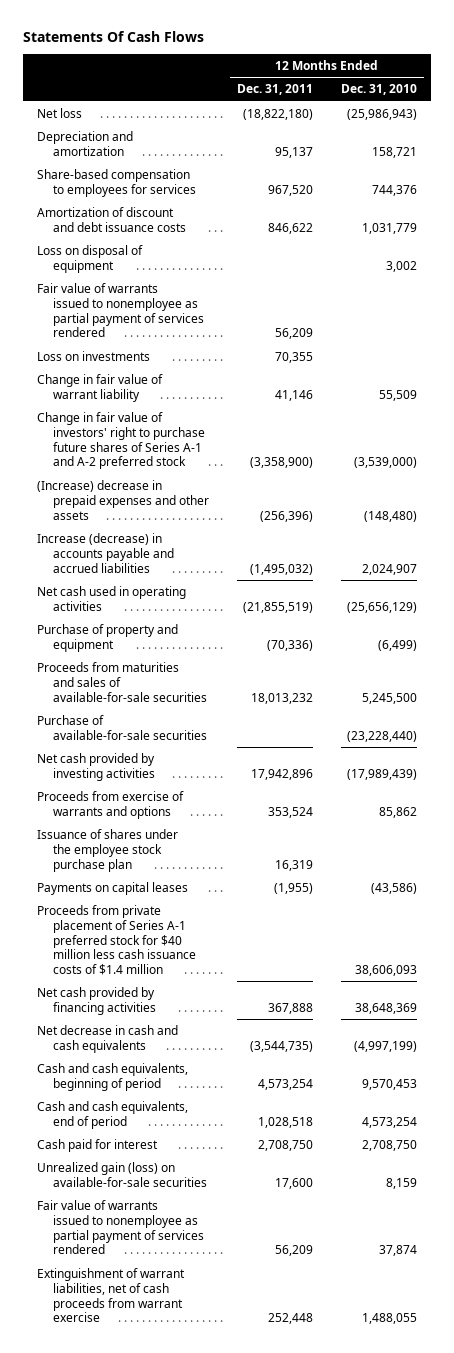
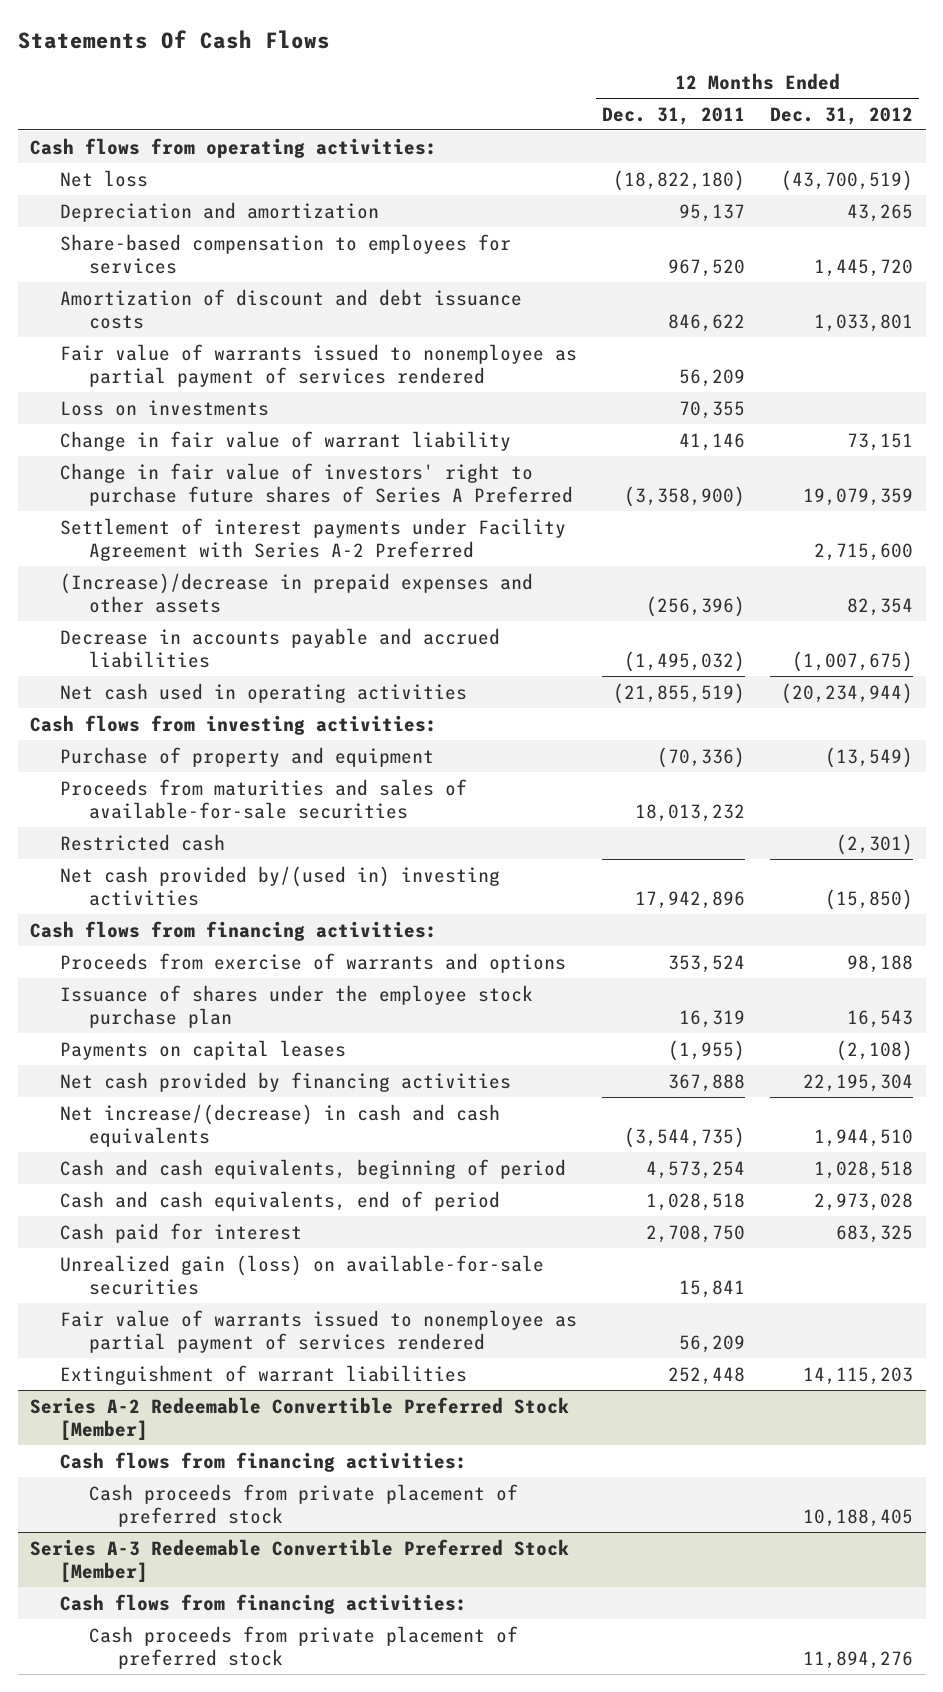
[341,84,418,96] Dec. 31, 2010 -> none
none -> [770,106,914,125] Dec. 31, 2012
none -> [30,137,438,158] Cash flows from operating activities:
[36,245,143,273] Loss on disposal of equipment -> none
[36,412,206,470] Change in fair value of investors' right to purchase future shares of Series A-1 and A-2 preferred stock -> [59,462,573,506] Change in fair value of investors' right to purchase future shares of Series A Preferred
none -> [59,517,566,561] Settlement of interest payments under Facility Agreement with Series A-2 Preferred
[36,480,210,520] (Increase) decrease in prepaid expenses and other assets -> [59,572,533,613] (Increase)/decrease in prepaid expenses and other assets
[36,533,175,573] Increase (decrease) in accounts payable and accrued liabilities -> [59,627,500,668] Decrease in accounts payable and accrued liabilities
none -> [30,714,438,735] Cash flows from investing activities:
[36,715,208,740] Purchase of available-for-sale securities -> none
none -> [59,833,225,851] Restricted cash
[36,753,156,781] Net cash provided by investing activities -> [59,865,500,906] Net cash provided by/(used in) investing activities
none -> [30,920,438,941] Cash flows from financing activities:
[36,905,197,976] Proceeds from private placement of Series A-1 preferred stock for $40 million less cash issuance costs of $1.4 million -> none
[36,1025,178,1053] Net decrease in cash and cash equivalents -> [59,1103,500,1147] Net increase/(decrease) in cash and cash equivalents
[275,1177,314,1189] 17,600 -> [678,1279,745,1298] 15,841
[36,1268,185,1323] Extinguishment of warrant liabilities, net of cash proceeds from warrant exercise -> [59,1364,467,1385] Extinguishment of warrant liabilities
none -> [30,1396,570,1440] Series A-2 Redeemable Convertible Preferred Stock [Member]
none -> [59,1451,467,1472] Cash flows from financing activities:
none -> [88,1483,518,1527] Cash proceeds from private placement of preferred stock
none -> [30,1538,570,1582] Series A-3 Redeemable Convertible Preferred Stock [Member]
none -> [59,1593,467,1614] Cash flows from financing activities:
none -> [88,1625,518,1669] Cash proceeds from private placement of preferred stock

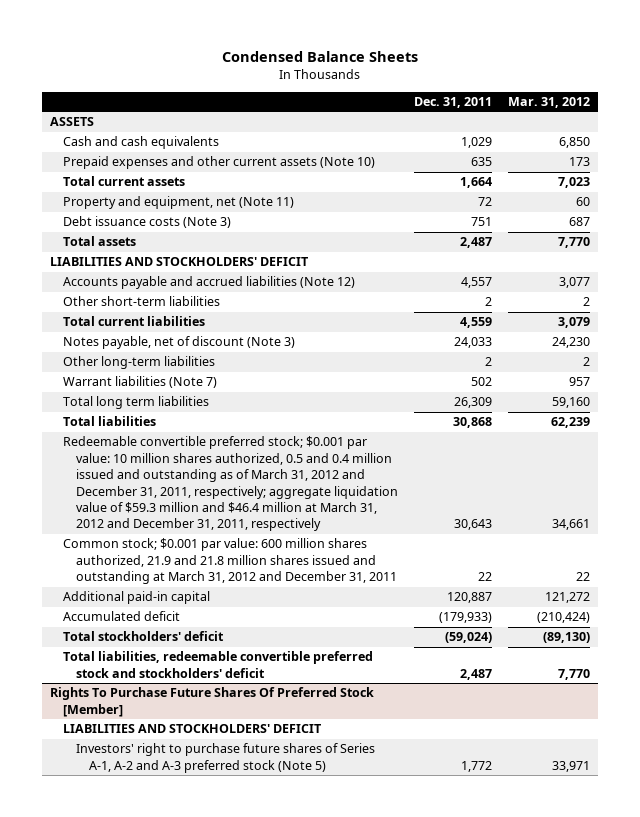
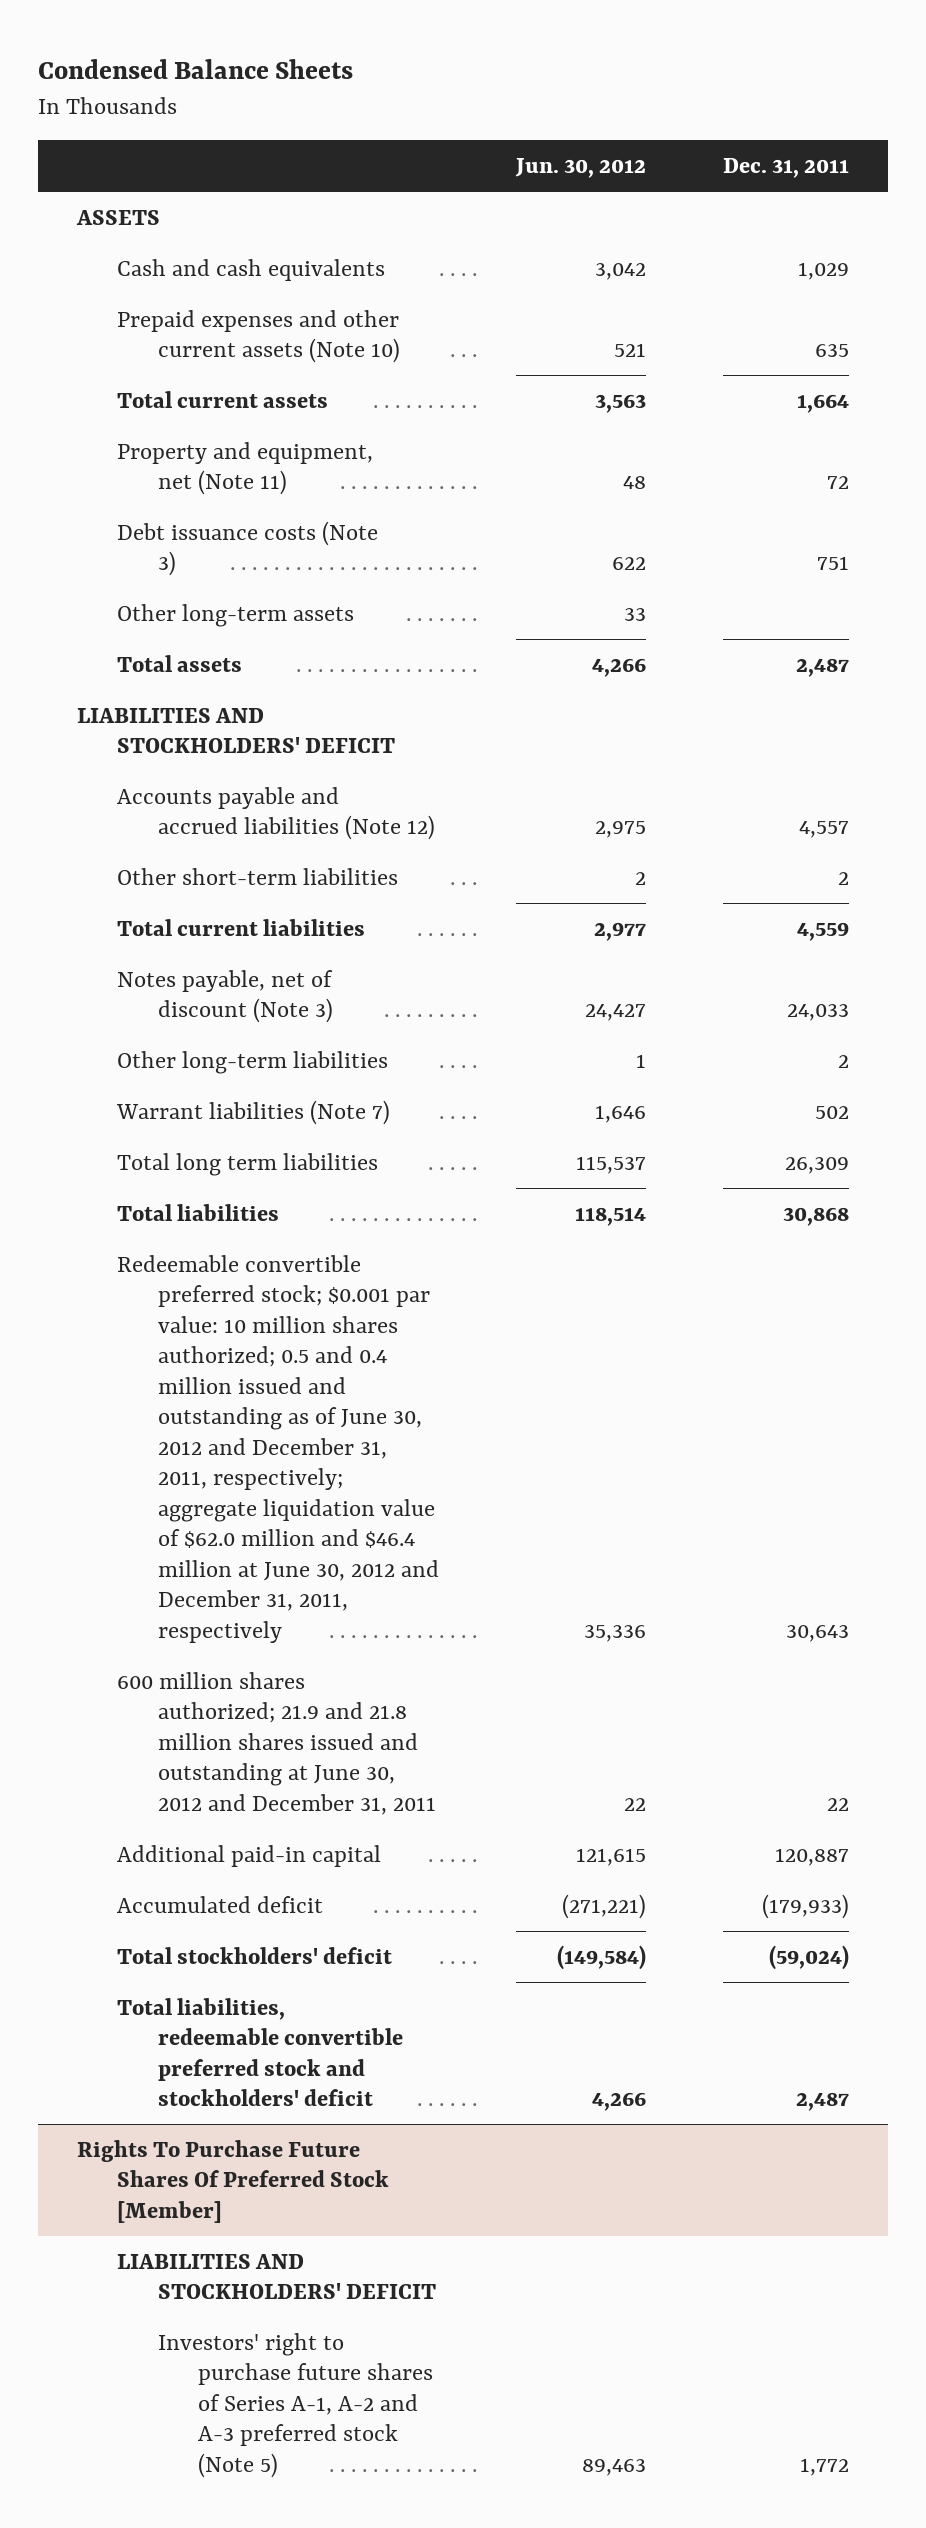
[508,97,591,109] Mar. 31, 2012 -> none
none -> [514,158,646,179] Jun. 30, 2012
none -> [117,603,355,627] Other long-term assets
[62,436,398,532] Redeemable convertible preferred stock; $0.001 par value: 10 million shares authorized, 0.5 and 0.4 million issued and outstanding as of March 31, 2012 and December 31, 2011, respectively; aggregate liquidation value of $59.3 million and $46.4 million at March 31, 2012 and December 31, 2011, respectively -> [117,1254,439,1643] Redeemable convertible preferred stock; $0.001 par value: 10 million shares authorized; 0.5 and 0.4 million issued and outstanding as of June 30, 2012 and December 31, 2011, respectively; aggregate liquidation value of $62.0 million and $46.4 million at June 30, 2012 and December 31, 2011, respectively
[62,538,397,585] Common stock; $0.001 par value: 600 million shares authorized, 21.9 and 21.8 million shares issued and outstanding at March 31, 2012 and December 31, 2011 -> [117,1671,436,1815] 600 million shares authorized; 21.9 and 21.8 million shares issued and outstanding at June 30, 2012 and December 31, 2011

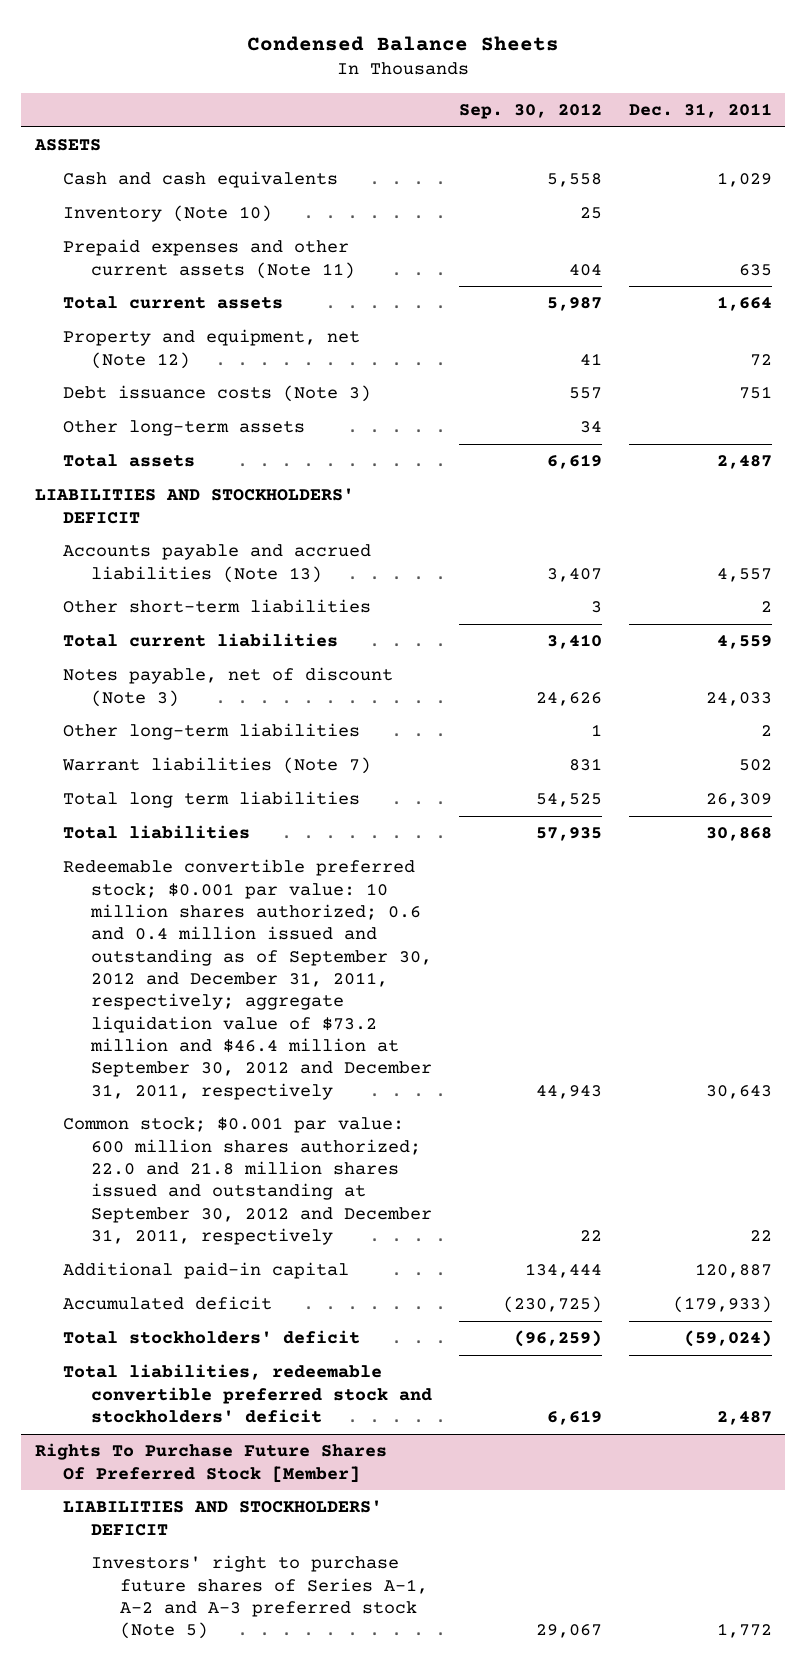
[514,158,646,179] Jun. 30, 2012 -> none
none -> [459,102,603,119] Sep. 30, 2012
none -> [63,205,273,223] Inventory (Note 10)
[117,309,400,364] Prepaid expenses and other current assets (Note 10) -> [63,239,356,279] Prepaid expenses and other current assets (Note 11)
[117,441,374,496] Property and equipment, net (Note 11) -> [63,329,361,369] Property and equipment, net (Note 12)
[117,786,435,841] Accounts payable and accrued liabilities (Note 12) -> [63,544,372,583] Accounts payable and accrued liabilities (Note 13)
[117,1254,439,1643] Redeemable convertible preferred stock; $0.001 par value: 10 million shares authorized; 0.5 and 0.4 million issued and outstanding as of June 30, 2012 and December 31, 2011, respectively; aggregate liquidation value of $62.0 million and $46.4 million at June 30, 2012 and December 31, 2011, respectively -> [63,859,433,1100] Redeemable convertible preferred stock; $0.001 par value: 10 million shares authorized; 0.6 and 0.4 million issued and outstanding as of September 30, 2012 and December 31, 2011, respectively; aggregate liquidation value of $73.2 million and $46.4 million at September 30, 2012 and December 31, 2011, respectively
[117,1671,436,1815] 600 million shares authorized; 21.9 and 21.8 million shares issued and outstanding at June 30, 2012 and December 31, 2011 -> [63,1117,433,1245] Common stock; $0.001 par value: 600 million shares authorized; 22.0 and 21.8 million shares issued and outstanding at September 30, 2012 and December 31, 2011, respectively

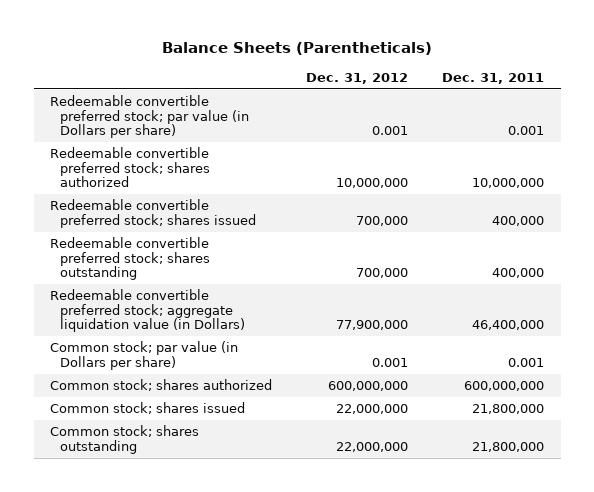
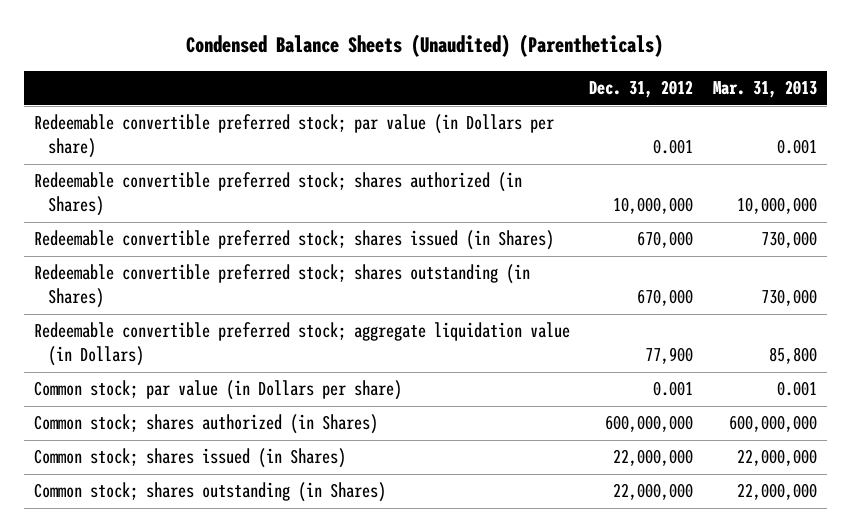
[162,42,433,56] Balance Sheets (Parentheticals) -> [186,34,664,58] Condensed Balance Sheets (Unaudited) (Parentheticals)
[442,72,545,84] Dec. 31, 2011 -> none
none -> [713,80,818,99] Mar. 31, 2013
[50,147,211,188] Redeemable convertible preferred stock; shares authorized -> [33,172,522,217] Redeemable convertible preferred stock; shares authorized (in Shares)
[50,199,257,228] Redeemable convertible preferred stock; shares issued -> [33,230,554,251] Redeemable convertible preferred stock; shares issued (in Shares)
[356,215,409,226] 700,000 -> [637,231,694,249] 670,000
[50,237,211,281] Redeemable convertible preferred stock; shares outstanding -> [33,264,530,309] Redeemable convertible preferred stock; shares outstanding (in Shares)
[356,268,409,279] 700,000 -> [637,289,694,307] 670,000
[336,320,409,331] 77,900,000 -> [645,347,694,365] 77,900
[50,379,273,392] Common stock; shares authorized -> [33,414,378,435] Common stock; shares authorized (in Shares)
[50,402,246,415] Common stock; shares issued -> [33,448,346,469] Common stock; shares issued (in Shares)
[50,425,200,454] Common stock; shares outstanding -> [33,482,386,503] Common stock; shares outstanding (in Shares)

